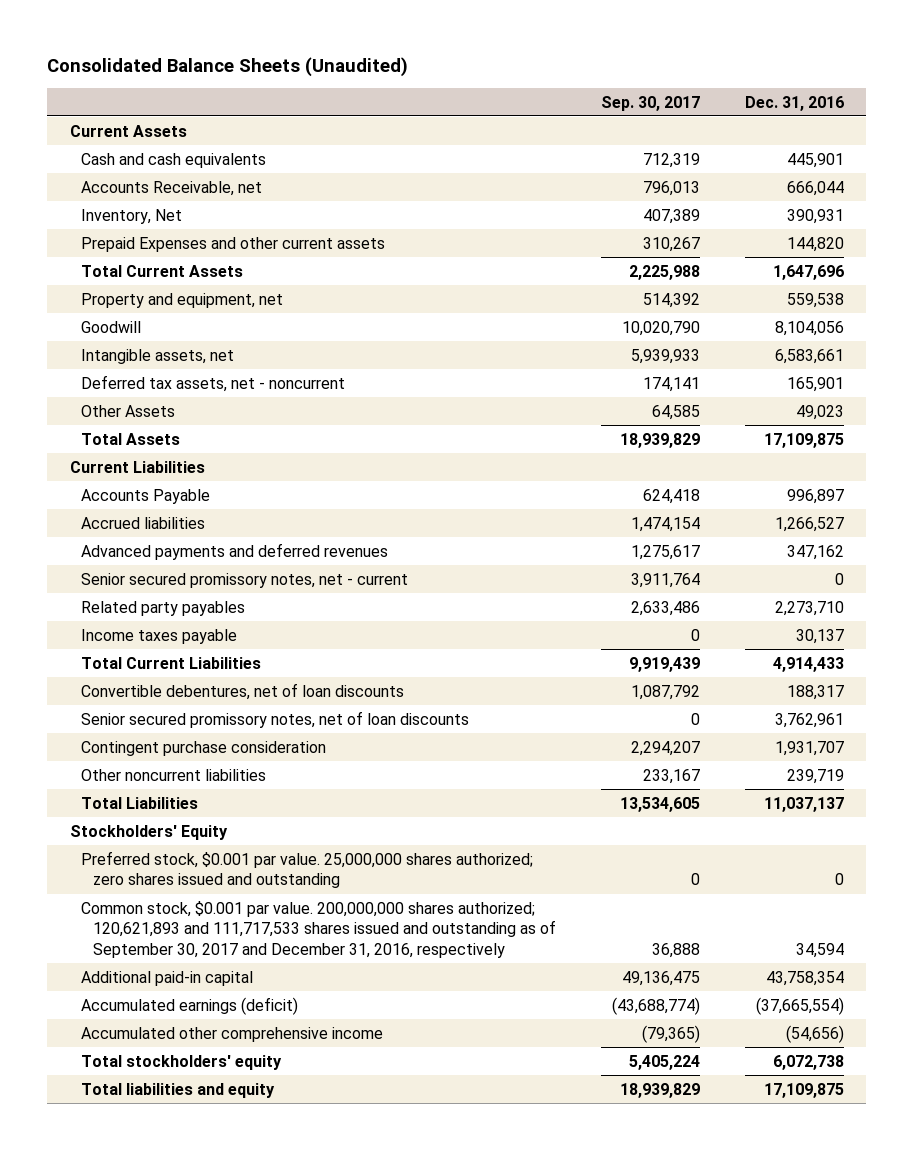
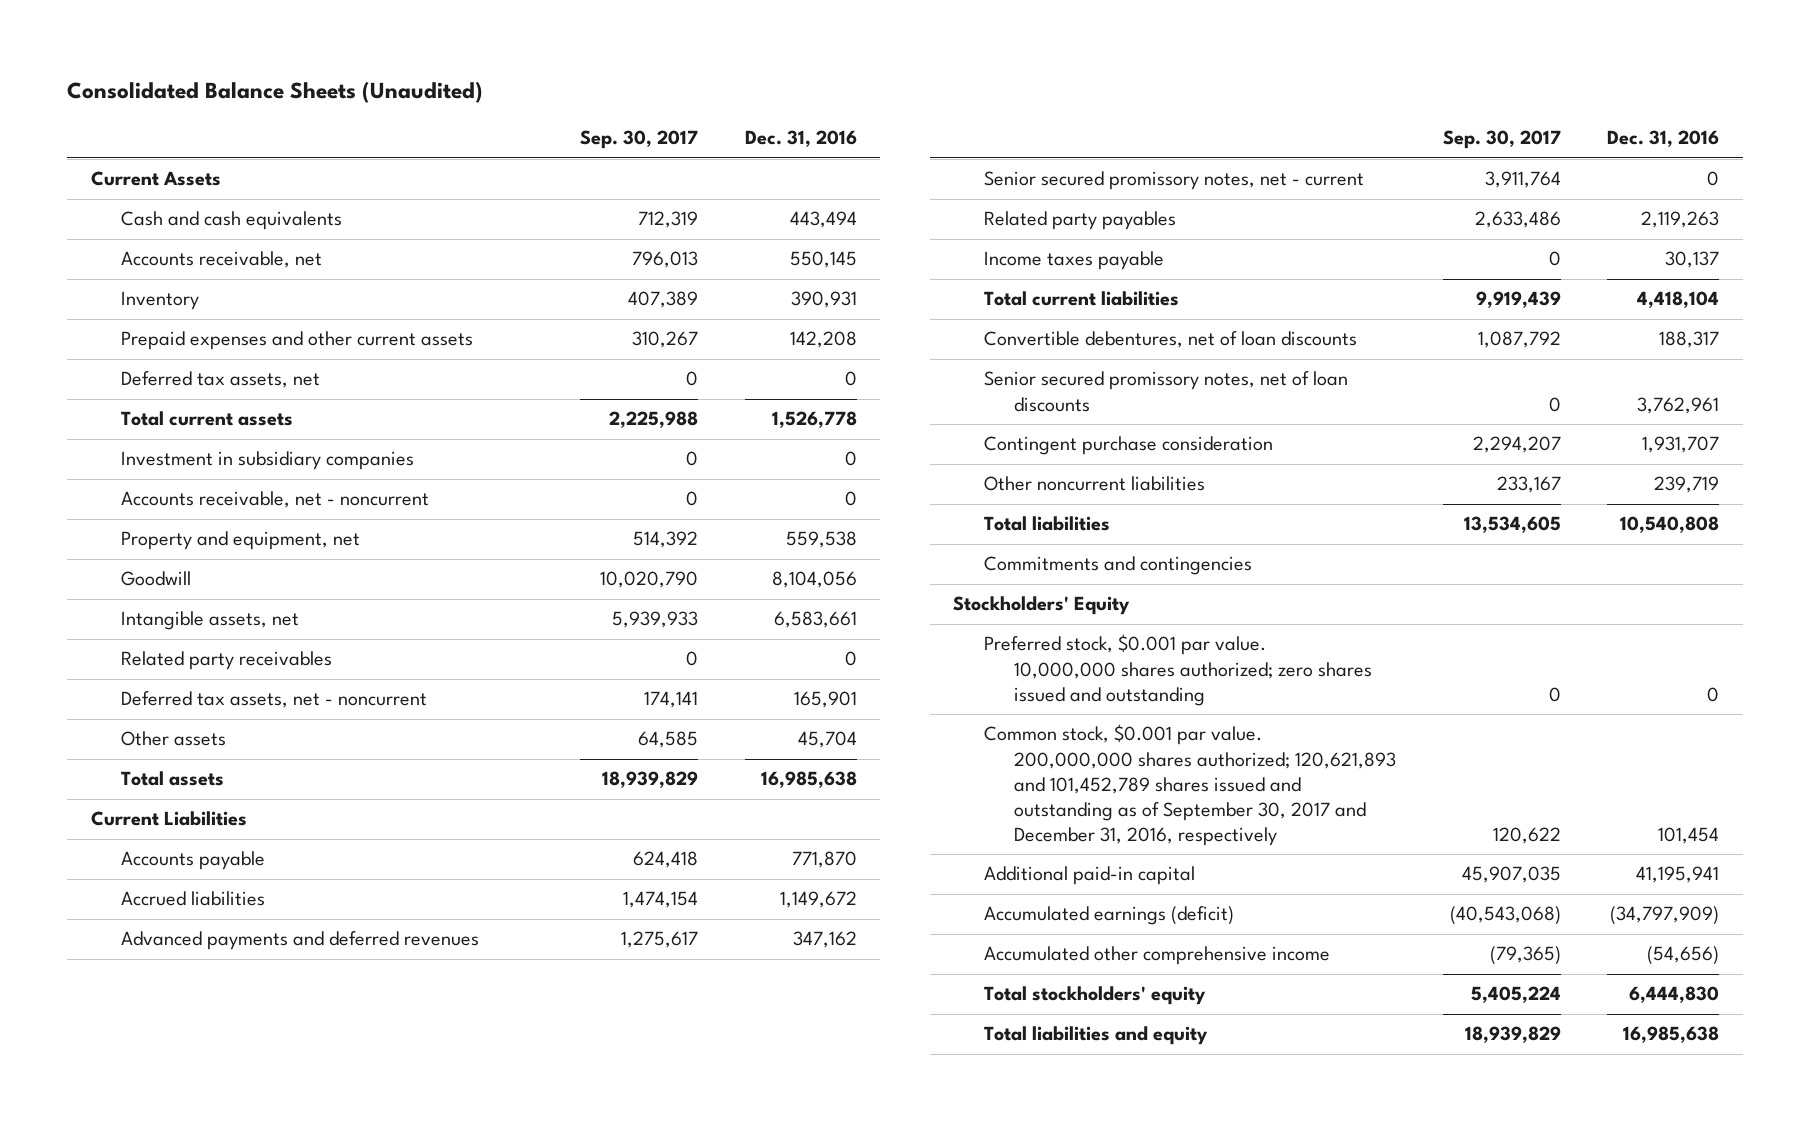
[786,152,844,168] 445,901 -> [789,211,857,229] 443,494
[81,180,263,196] Accounts Receivable, net -> [120,251,322,269] Accounts receivable, net
[786,180,844,196] 666,044 -> [789,251,857,269] 550,145
[81,208,183,224] Inventory, Net -> [120,291,199,311] Inventory
[81,236,386,252] Prepaid Expenses and other current assets -> [120,331,473,351] Prepaid expenses and other current assets
[786,236,844,252] 144,820 -> [789,331,857,349] 142,208
none -> [120,371,320,389] Deferred tax assets, net
[81,264,244,277] Total Current Assets -> [120,411,293,427] Total current assets
[772,264,844,280] 1,647,696 -> [771,411,857,429] 1,526,778
none -> [120,451,414,471] Investment in subsidiary companies
none -> [120,491,429,509] Accounts receivable, net - noncurrent
none -> [120,651,332,671] Related party receivables
[81,404,176,417] Other Assets -> [120,731,226,747] Other assets
[795,404,844,420] 49,023 -> [797,731,857,749] 45,704
[81,432,181,445] Total Assets -> [120,771,224,787] Total assets
[763,432,844,448] 17,109,875 -> [760,771,857,789] 16,985,638
[81,488,211,504] Accounts Payable -> [120,851,265,871] Accounts payable
[786,488,844,504] 996,897 -> [791,851,857,869] 771,870
[774,516,844,532] 1,266,527 -> [779,891,857,909] 1,149,672
[774,600,844,616] 2,273,710 -> [1641,211,1720,229] 2,119,263
[81,656,262,669] Total Current Liabilities -> [983,291,1179,307] Total current liabilities
[772,656,844,672] 4,914,433 -> [1637,291,1720,309] 4,418,104
[81,796,199,809] Total Liabilities -> [983,516,1110,532] Total liabilities
[763,796,844,812] 11,037,137 -> [1620,516,1720,534] 10,540,808
none -> [983,556,1252,576] Commitments and contingencies
[81,850,534,889] Preferred stock, $0.001 par value. 25,000,000 shares authorized; zero shares issued and outstanding -> [983,634,1372,706] Preferred stock, $0.001 par value. 10,000,000 shares authorized; zero shares issued and outstanding
[81,900,556,959] Common stock, $0.001 par value. 200,000,000 shares authorized; 120,621,893 and 111,717,533 shares issued and outstanding as of September 30, 2017 and December 31, 2016, respectively -> [983,724,1396,846] Common stock, $0.001 par value. 200,000,000 shares authorized; 120,621,893 and 101,452,789 shares issued and outstanding as of September 30, 2017 and December 31, 2016, respectively
[651,943,700,959] 36,888 -> [1492,826,1561,844] 120,622
[795,943,844,959] 34,594 -> [1658,826,1720,844] 101,454
[621,970,700,986] 49,136,475 -> [1461,866,1561,884] 45,907,035
[765,970,844,986] 43,758,354 -> [1636,866,1720,884] 41,195,941
[611,996,700,1015] (43,688,774) -> [1449,906,1561,926] (40,543,068)
[755,996,844,1015] (37,665,554) -> [1610,906,1720,926] (34,797,909)
[772,1054,844,1070] 6,072,738 -> [1629,986,1720,1004] 6,444,830
[763,1082,844,1098] 17,109,875 -> [1623,1026,1720,1044] 16,985,638

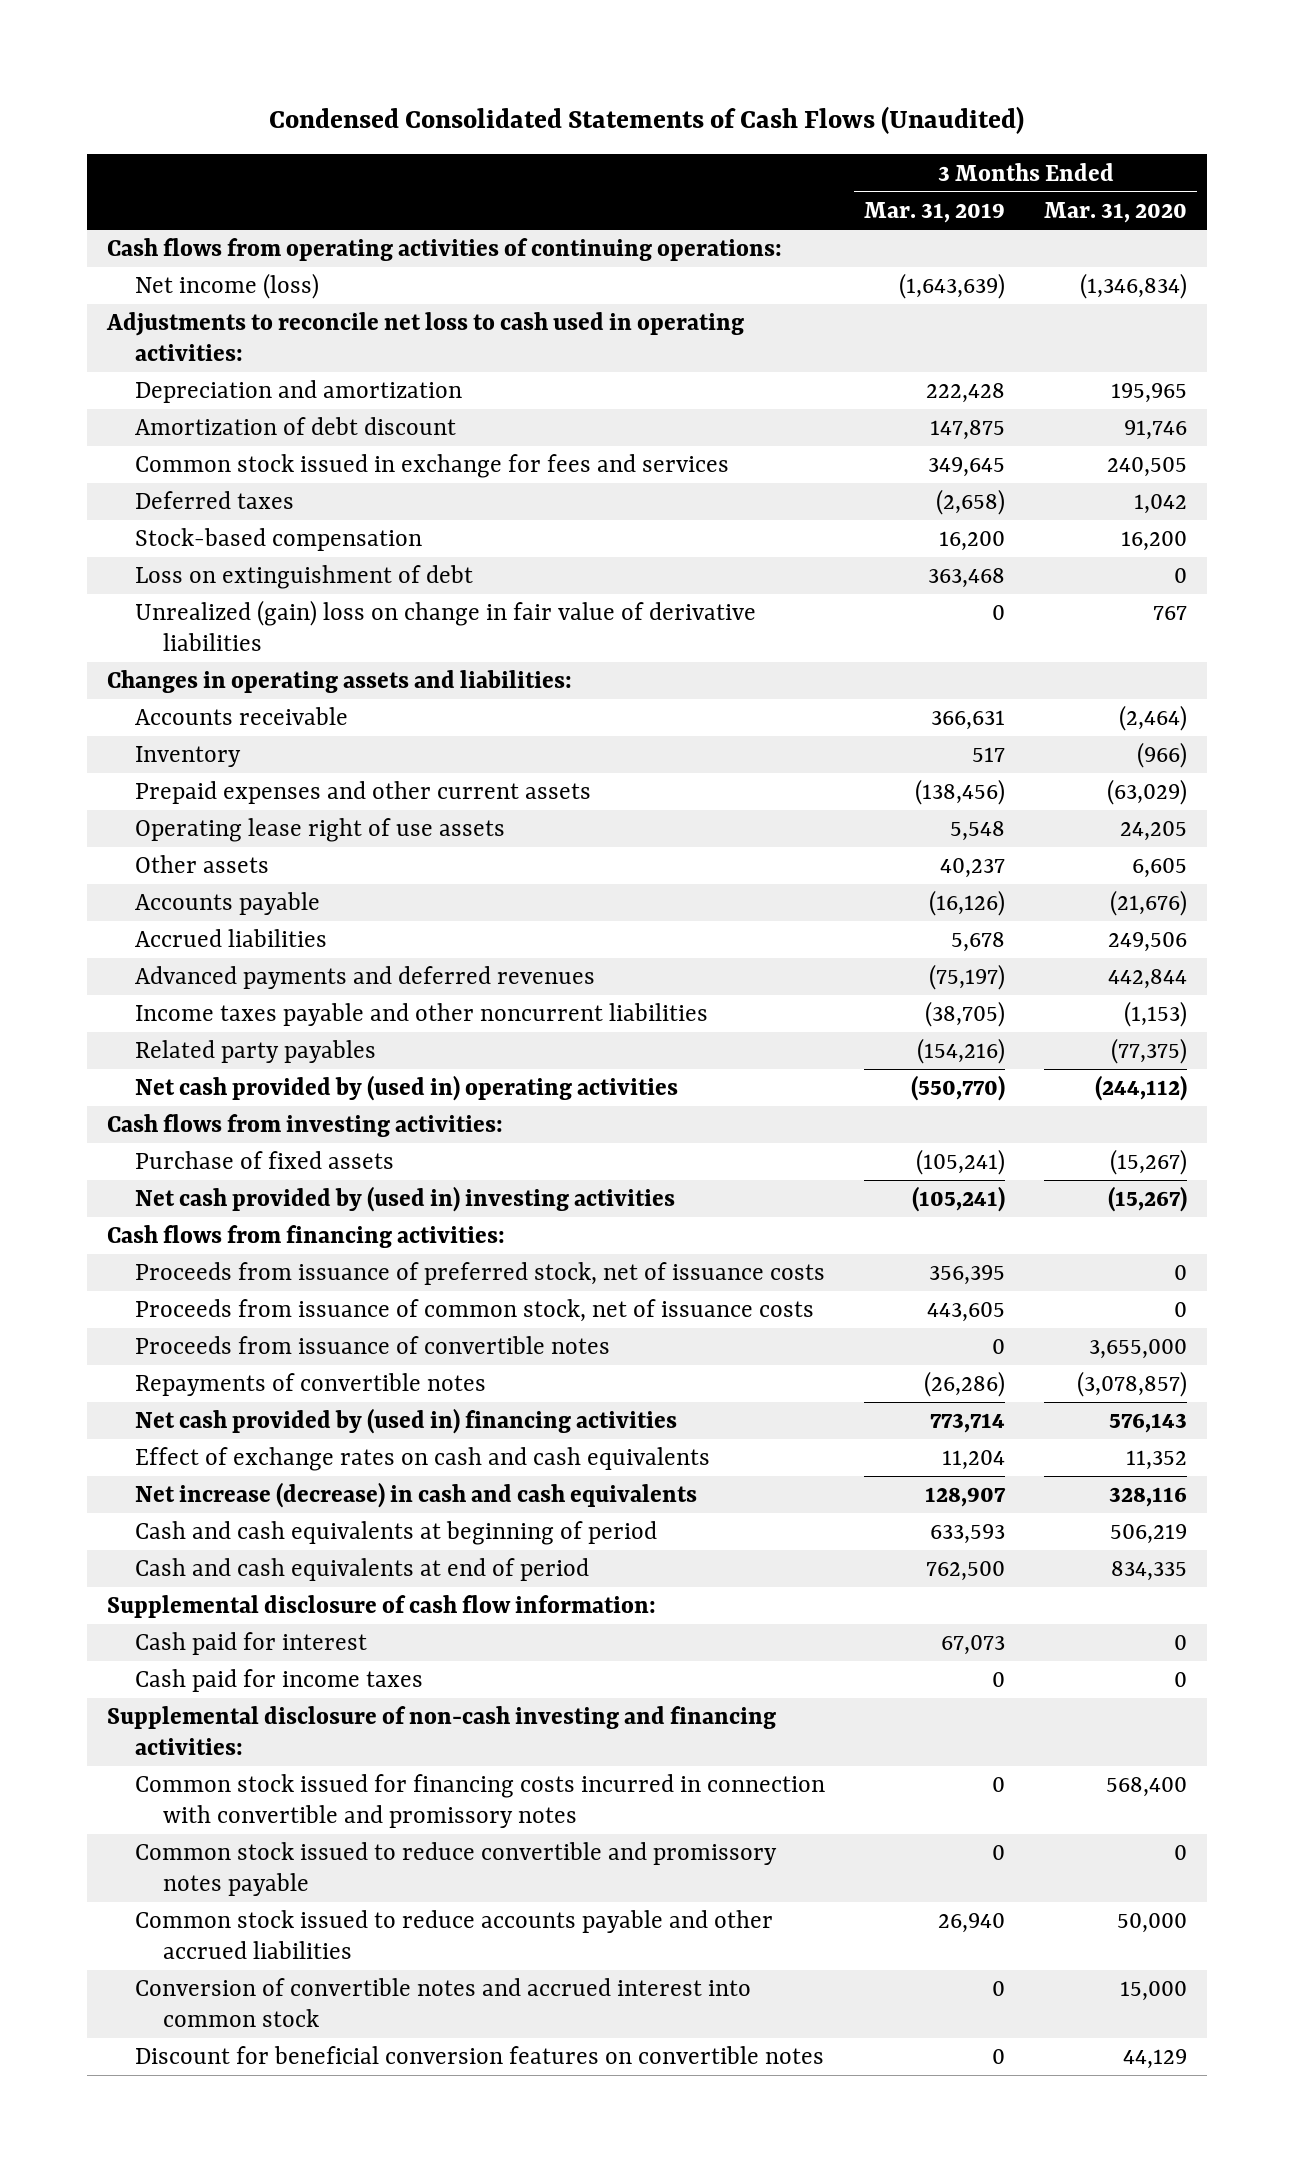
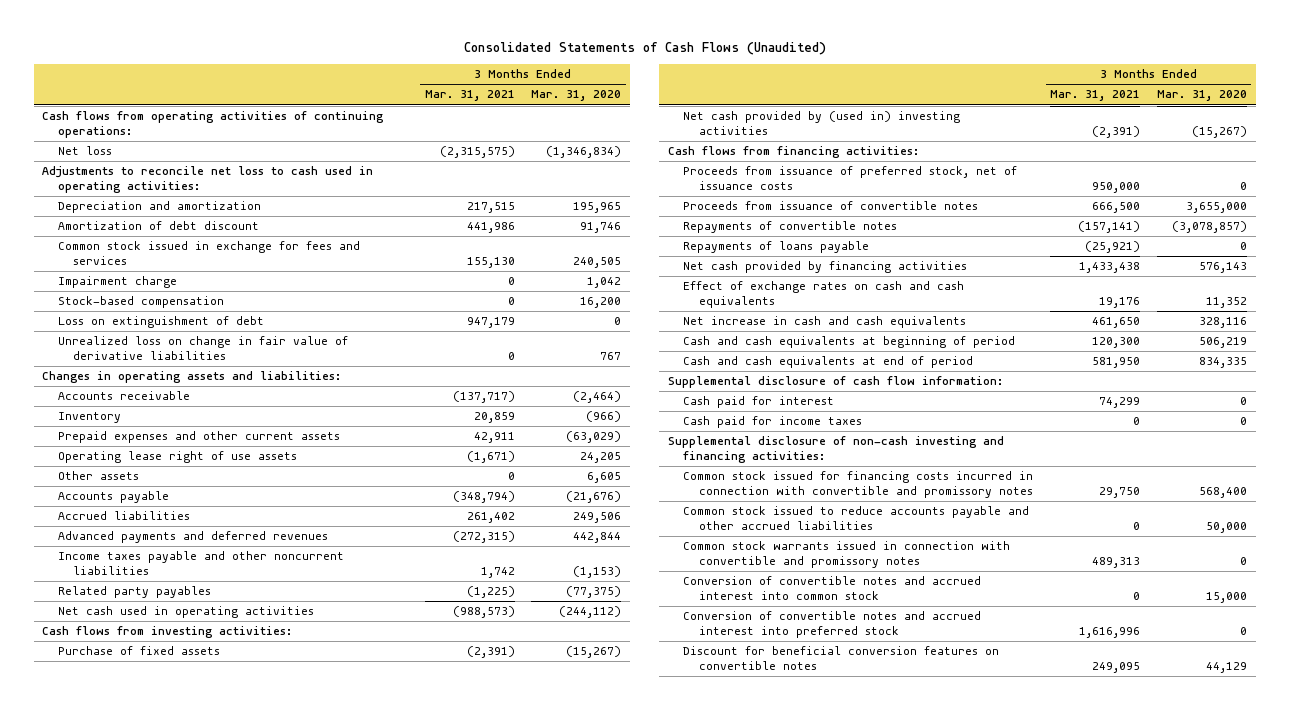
[269,106,1025,135] Condensed Consolidated Statements of Cash Flows (Unaudited) -> [463,41,826,55] Consolidated Statements of Cash Flows (Unaudited)
[864,201,1006,223] Mar. 31, 2019 -> none
none -> [424,90,515,102] Mar. 31, 2021
[134,273,319,300] Net income (loss) -> [57,146,112,156] Net loss
[134,491,294,510] Deferred taxes -> [57,276,177,289] Impairment charge
[134,600,756,651] Unrealized (gain) loss on change in fair value of derivative liabilities -> [57,336,348,360] Unrealized loss on change in fair value of derivative liabilities
[134,1075,678,1102] Net cash provided by (used in) operating activities -> [57,606,314,619] Net cash used in operating activities
[134,1299,814,1323] Proceeds from issuance of common stock, net of issuance costs -> none
none -> [683,241,870,254] Repayments of loans payable
[134,1408,677,1435] Net cash provided by (used in) financing activities -> [683,261,968,274] Net cash provided by financing activities
[134,1482,697,1509] Net increase (decrease) in cash and cash equivalents -> [683,316,967,329] Net increase in cash and cash equivalents
[134,1842,777,1896] Common stock issued to reduce convertible and promissory notes payable -> none
none -> [683,541,1011,568] Common stock warrants issued in connection with convertible and promissory notes
none -> [683,611,982,638] Conversion of convertible notes and accrued interest into preferred stock

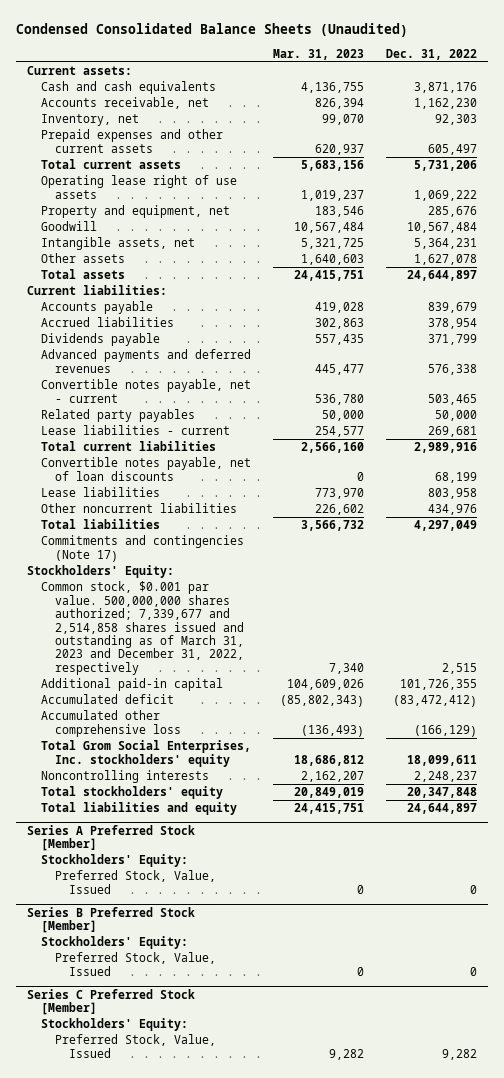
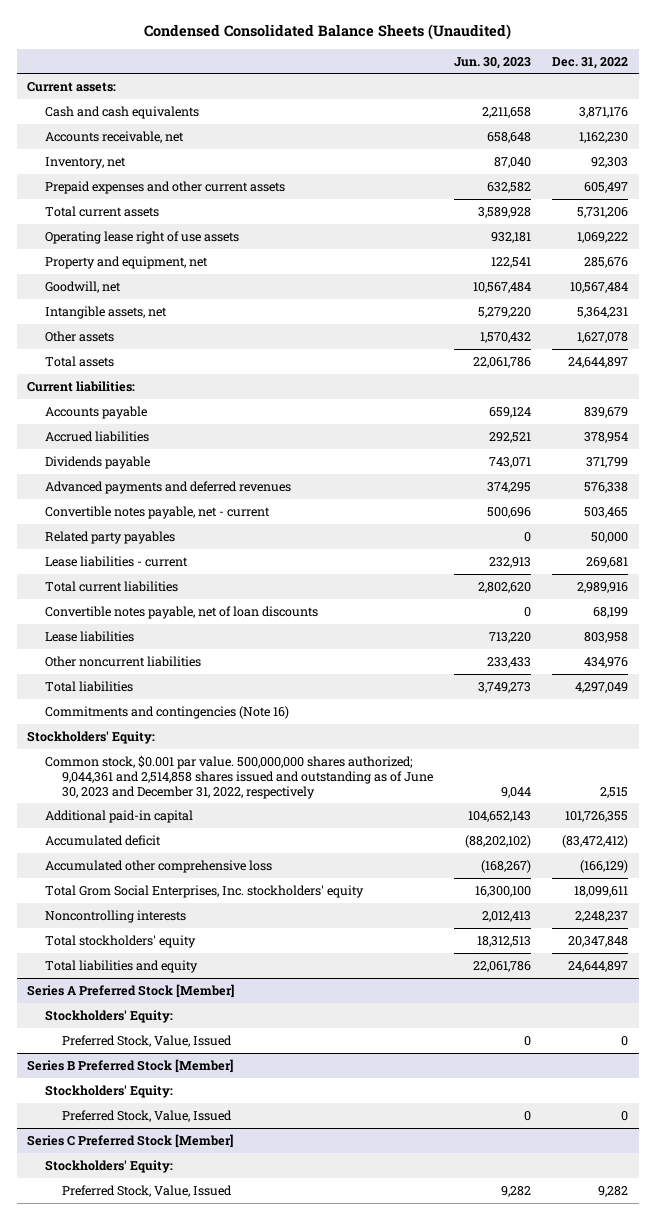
[273,48,365,60] Mar. 31, 2023 -> none
none -> [454,56,532,69] Jun. 30, 2023
[41,221,98,232] Goodwill -> [44,280,121,293] Goodwill, net
[41,535,245,562] Commitments and contingencies (Note 17) -> [44,705,289,719] Commitments and contingencies (Note 16)
[41,581,245,675] Common stock, $0.001 par value. 500,000,000 shares authorized; 7,339,677 and 2,514,858 shares issued and outstanding as of March 31, 2023 and December 31, 2022, respectively -> [44,754,434,799] Common stock, $0.001 par value. 500,000,000 shares authorized; 9,044,361 and 2,514,858 shares issued and outstanding as of June 30, 2023 and December 31, 2022, respectively

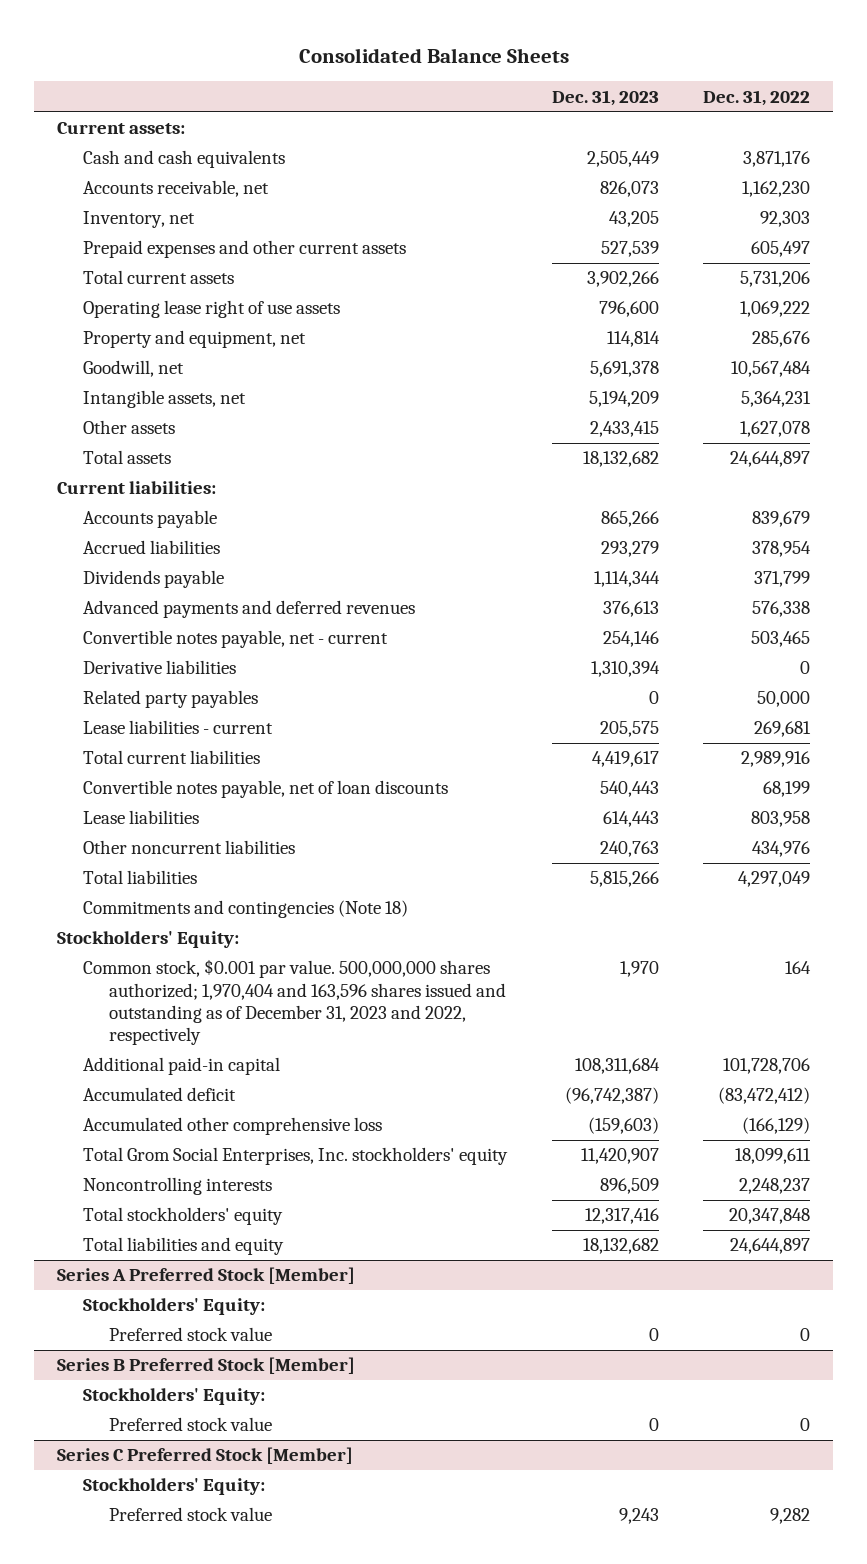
[143,24,511,41] Condensed Consolidated Balance Sheets (Unaudited) -> [298,47,569,63] Consolidated Balance Sheets
[454,56,532,69] Jun. 30, 2023 -> none
none -> [551,89,659,106] Dec. 31, 2023
none -> [82,660,236,675] Derivative liabilities
[44,705,289,719] Commitments and contingencies (Note 16) -> [82,900,408,919] Commitments and contingencies (Note 18)
[44,754,434,799] Common stock, $0.001 par value. 500,000,000 shares authorized; 9,044,361 and 2,514,858 shares issued and outstanding as of June 30, 2023 and December 31, 2022, respectively -> [82,959,506,1046] Common stock, $0.001 par value. 500,000,000 shares authorized; 1,970,404 and 163,596 shares issued and outstanding as of December 31, 2023 and 2022, respectively
[600,786,629,798] 2,515 -> [785,961,812,975] 164
[565,810,629,822] 101,726,355 -> [723,1058,811,1075] 101,728,706
[62,1034,233,1047] Preferred Stock, Value, Issued -> [108,1327,272,1342] Preferred stock value
[62,1109,233,1122] Preferred Stock, Value, Issued -> [108,1417,272,1432] Preferred stock value
[62,1184,233,1197] Preferred Stock, Value, Issued -> [108,1507,272,1522] Preferred stock value

